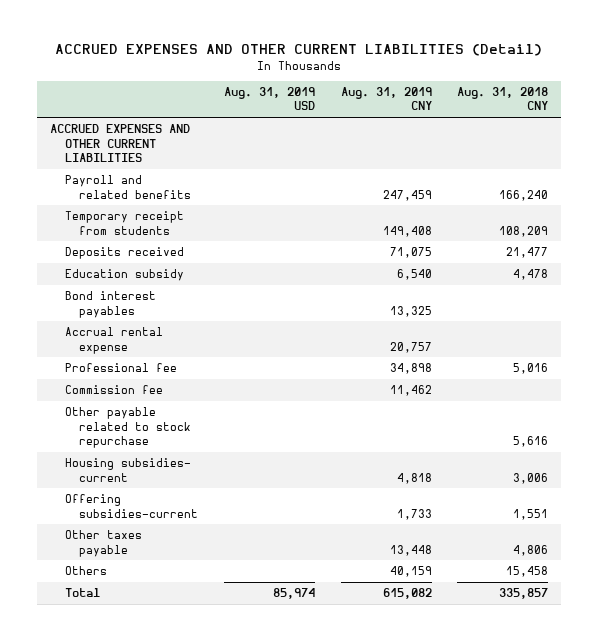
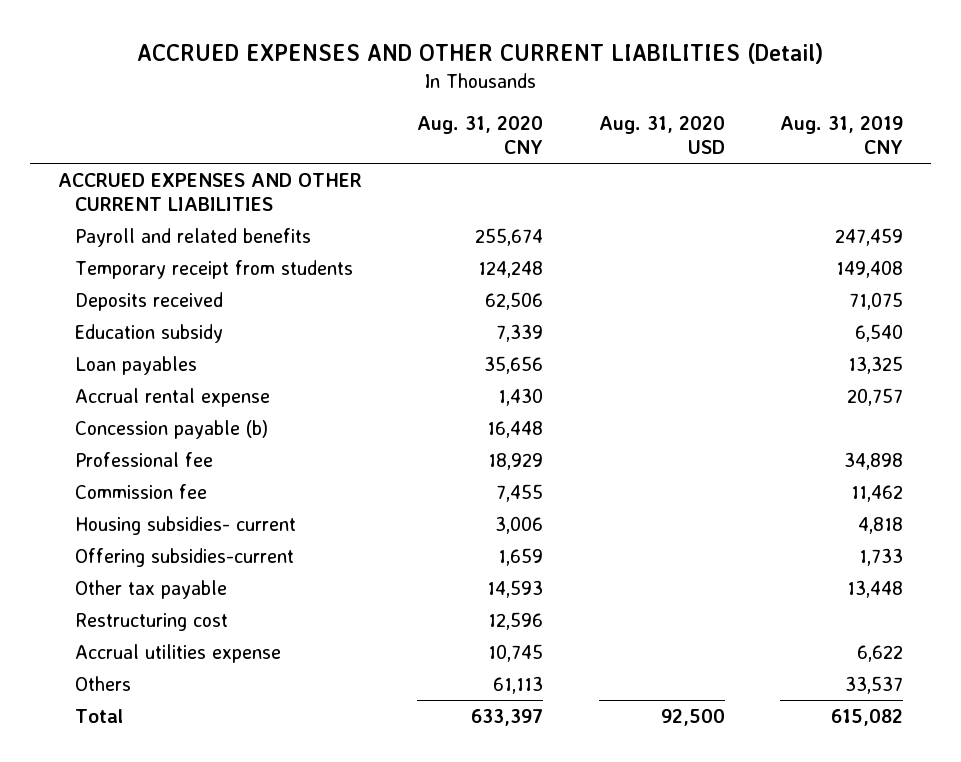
[223,87,315,111] Aug. 31, 2019 USD -> none
[457,87,549,111] Aug. 31, 2018 CNY -> none
none -> [417,115,544,155] Aug. 31, 2020 CNY
none -> [598,115,725,155] Aug. 31, 2020 USD
[64,291,156,318] Bond interest payables -> [75,355,198,375] Loan payables
none -> [75,419,269,439] Concession payable (b)
[64,407,191,448] Other payable related to stock repurchase -> none
[64,530,142,557] Other taxes payable -> [75,579,228,599] Other tax payable
none -> [75,612,229,631] Restructuring cost
none -> [75,643,282,663] Accrual utilities expense
[389,566,432,578] 40,159 -> [845,675,904,694] 33,537

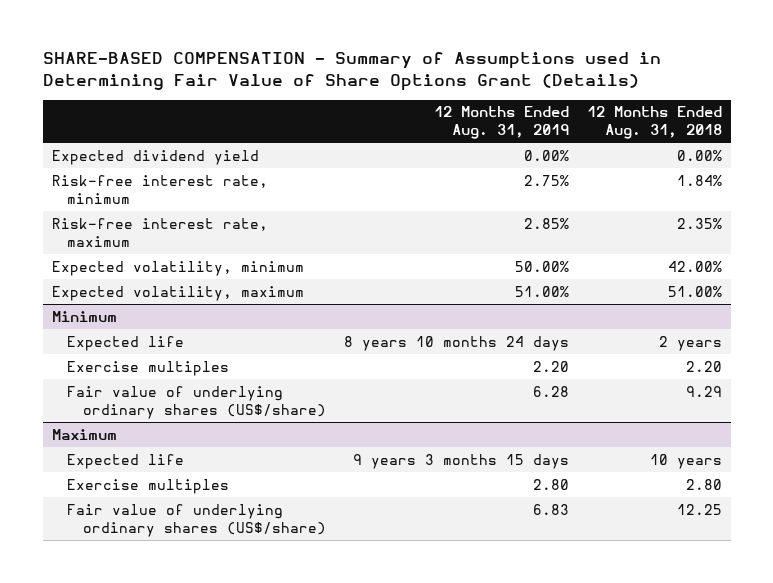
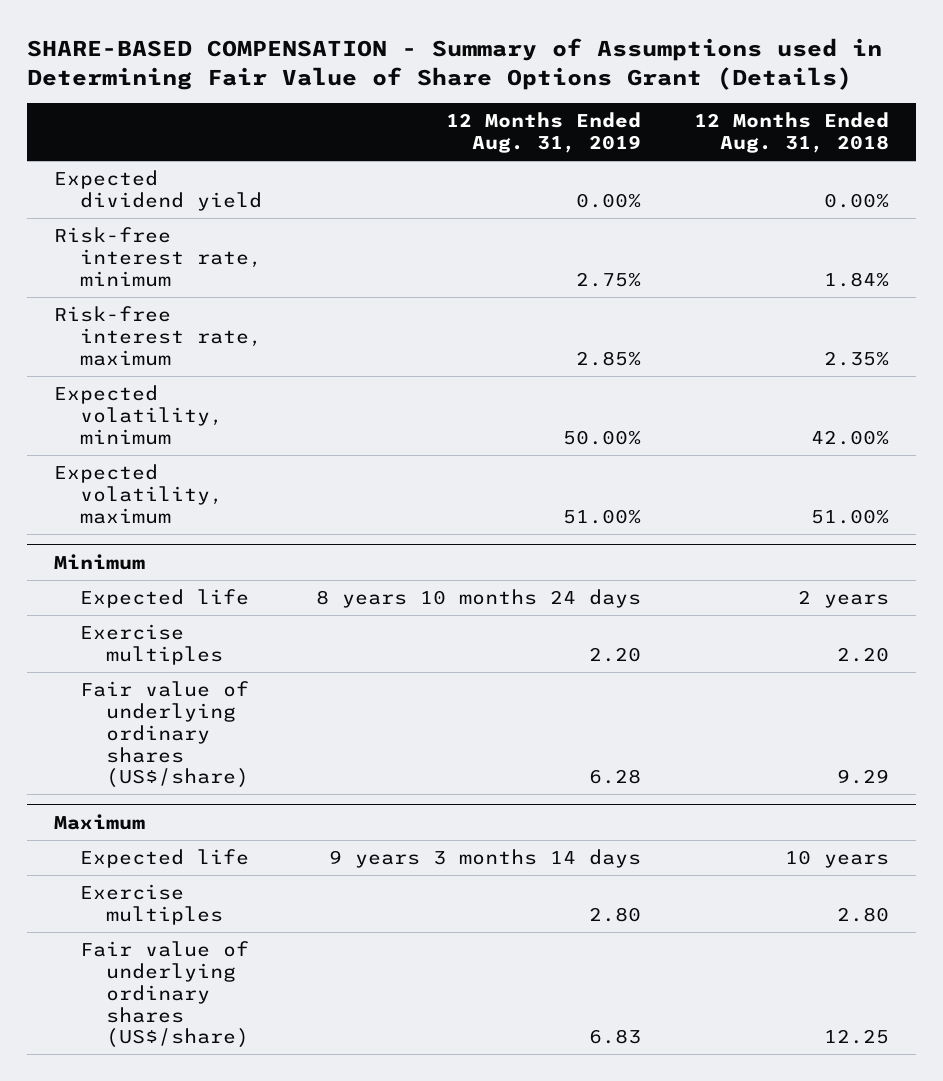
[352,453,569,469] 9 years 3 months 15 days -> [328,849,641,869] 9 years 3 months 14 days

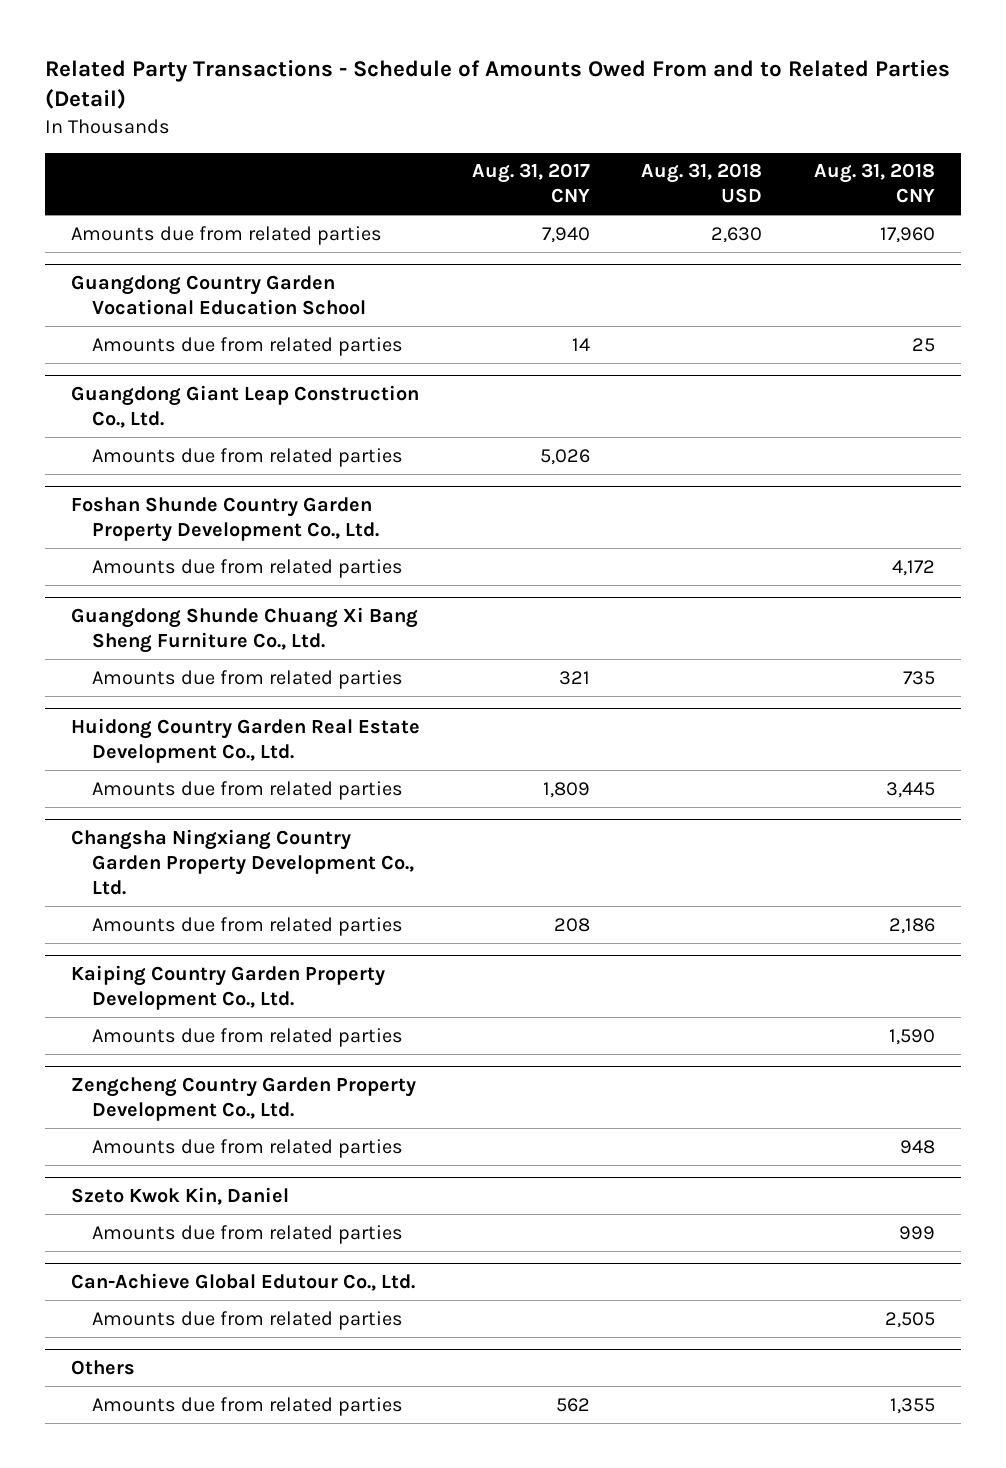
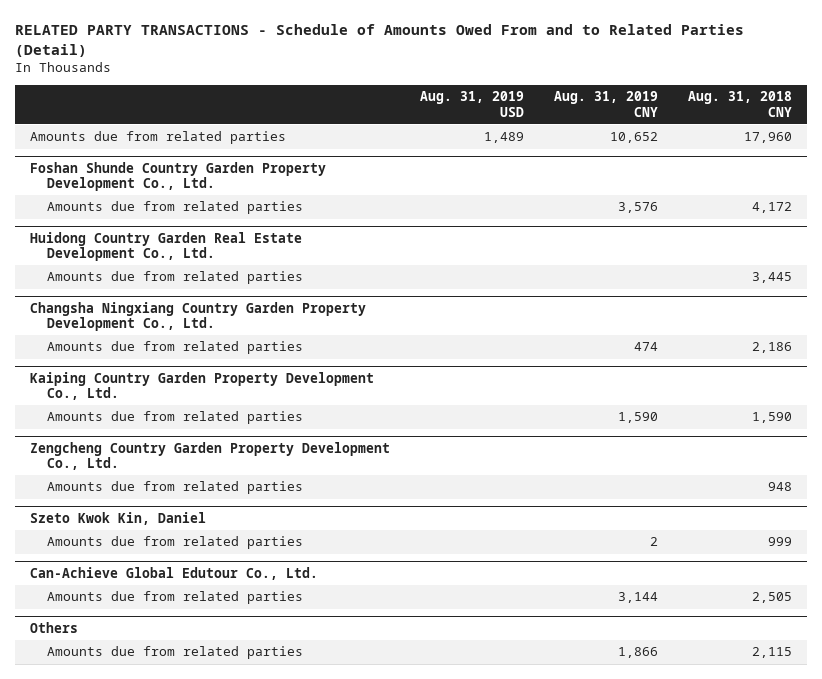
[44,59,950,110] Related Party Transactions - Schedule of Amounts Owed From and to Related Parties (Detail) -> [15,24,745,57] RELATED PARTY TRANSACTIONS - Schedule of Amounts Owed From and to Related Parties (Detail)
[471,163,590,204] Aug. 31, 2017 CNY -> none
[641,163,763,204] Aug. 31, 2018 USD -> none
none -> [420,91,525,117] Aug. 31, 2019 USD
none -> [554,91,659,117] Aug. 31, 2019 CNY
[70,275,367,315] Guangdong Country Garden Vocational Education School -> none
[92,336,404,356] Amounts due from related parties -> none
[70,385,419,428] Guangdong Giant Leap Construction Co., Ltd. -> none
[92,447,404,467] Amounts due from related parties -> none
[70,607,418,653] Guangdong Shunde Chuang Xi Bang Sheng Furniture Co., Ltd. -> none
[92,669,404,689] Amounts due from related parties -> none
[890,1397,936,1414] 1,355 -> [752,647,793,659] 2,115

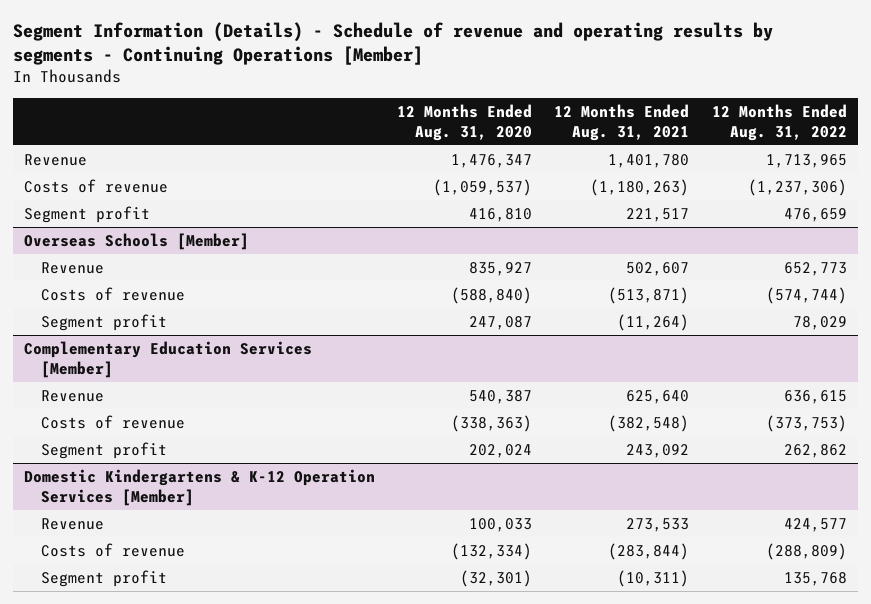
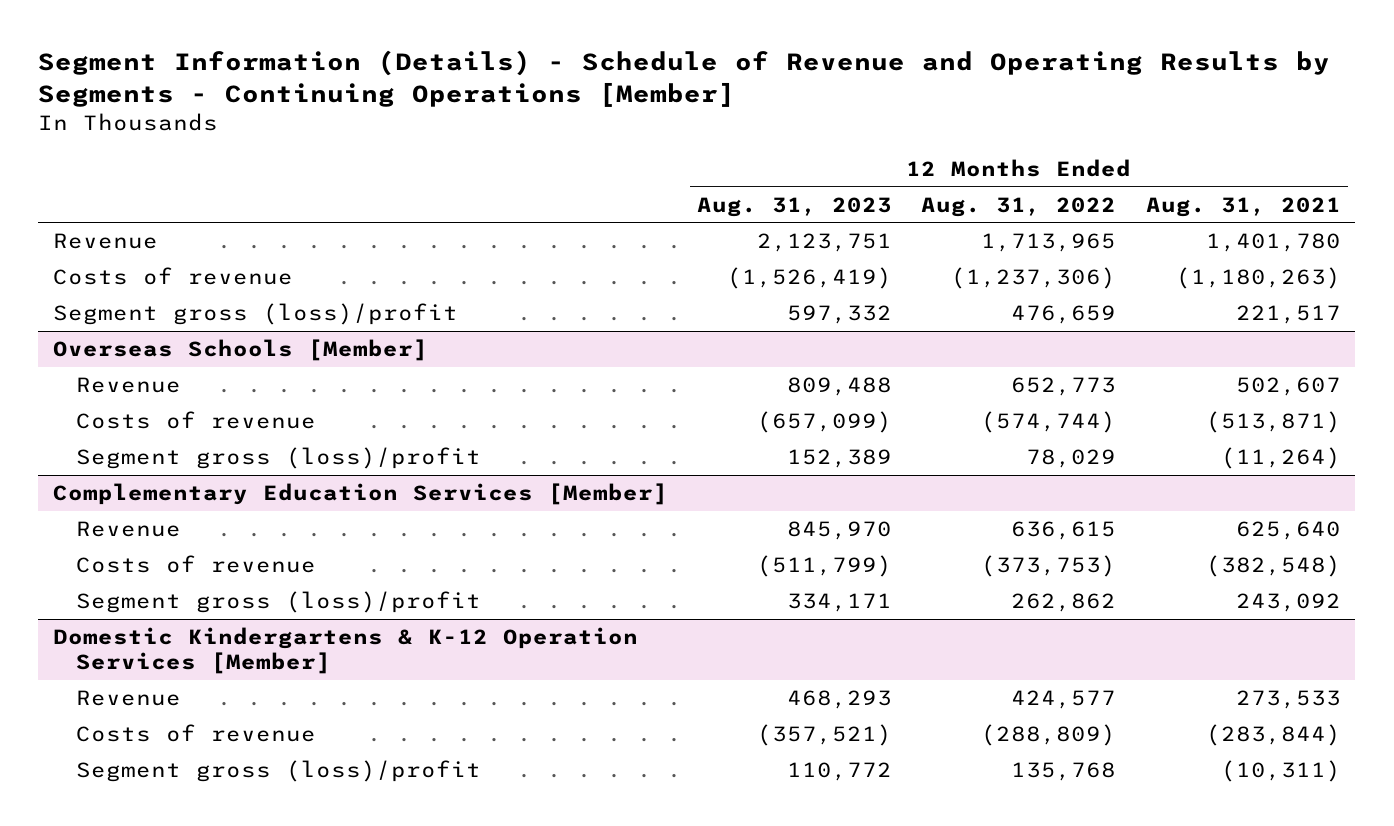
[12,22,773,66] Segment Information (Details) - Schedule of revenue and operating results by segments - Continuing Operations [Member] -> [38,50,1331,108] Segment Information (Details) - Schedule of Revenue and Operating Results by Segments - Continuing Operations [Member]
[397,103,533,141] 12 Months Ended Aug. 31, 2020 -> none
none -> [697,196,893,217] Aug. 31, 2023
[24,205,151,223] Segment profit -> [52,303,458,326] Segment gross (loss)/profit
[40,313,167,331] Segment profit -> [75,447,481,470] Segment gross (loss)/profit
[40,441,167,459] Segment profit -> [75,591,481,614] Segment gross (loss)/profit
[40,569,167,587] Segment profit -> [75,760,481,783] Segment gross (loss)/profit

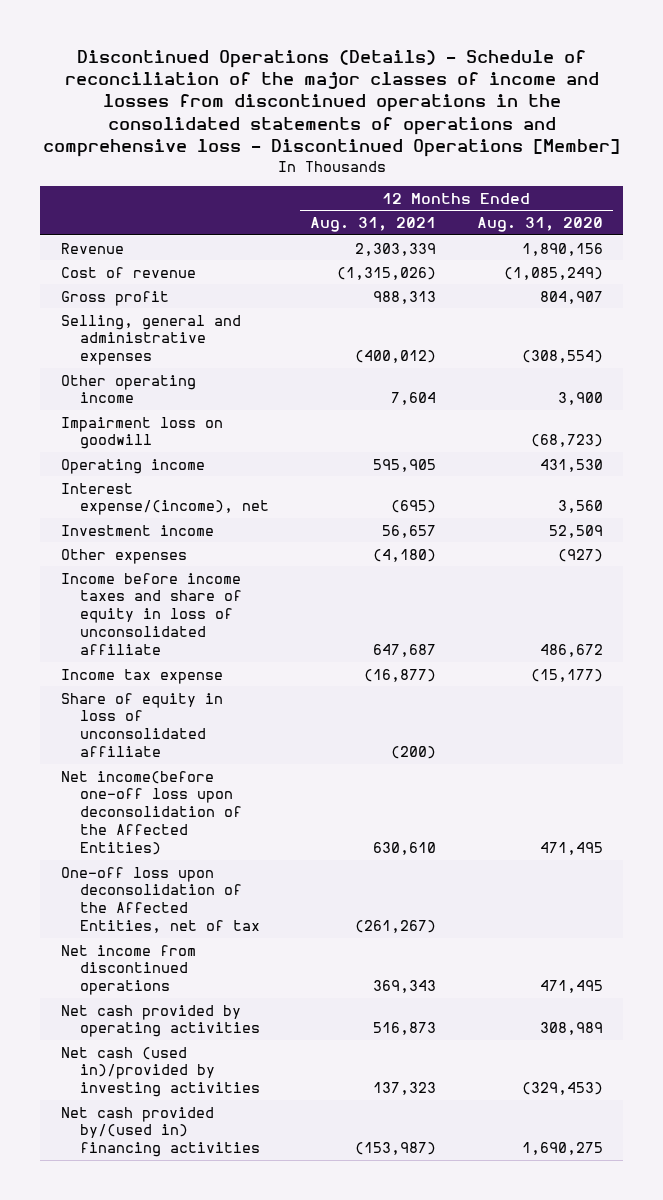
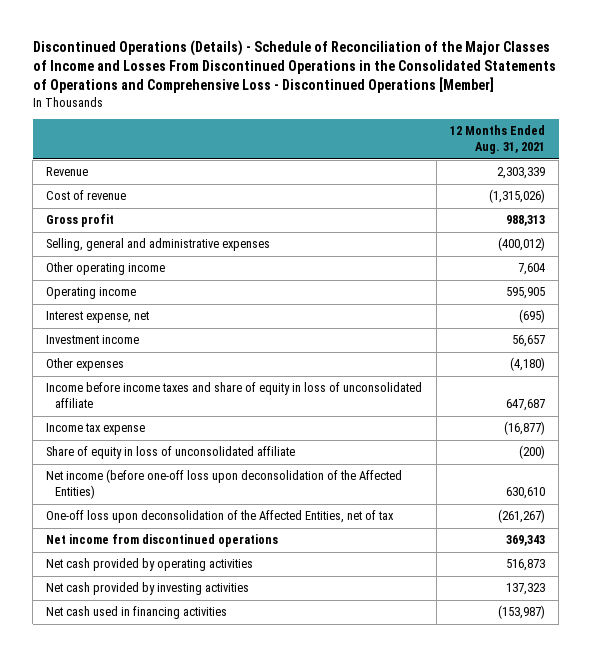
[42,49,620,158] Discontinued Operations (Details) - Schedule of reconciliation of the major classes of income and losses from discontinued operations in the consolidated statements of operations and comprehensive loss - Discontinued Operations [Member] -> [32,39,556,94] Discontinued Operations (Details) - Schedule of Reconciliation of the Major Classes of Income and Losses From Discontinued Operations in the Consolidated Statements of Operations and Comprehensive Loss - Discontinued Operations [Member]
[476,217,603,233] Aug. 31, 2020 -> none
[60,416,223,450] Impairment loss on goodwill -> none
[60,482,269,516] Interest expense/(income), net -> [46,311,150,324] Interest expense, net
[60,770,242,855] Net income(before one-off loss upon deconsolidation of the Affected Entities) -> [46,469,403,499] Net income (before one-off loss upon deconsolidation of the Affected Entities)
[60,1046,260,1098] Net cash (used in)/provided by investing activities -> [46,582,250,596] Net cash provided by investing activities
[60,1106,260,1158] Net cash provided by/(used in) financing activities -> [46,606,228,620] Net cash used in financing activities

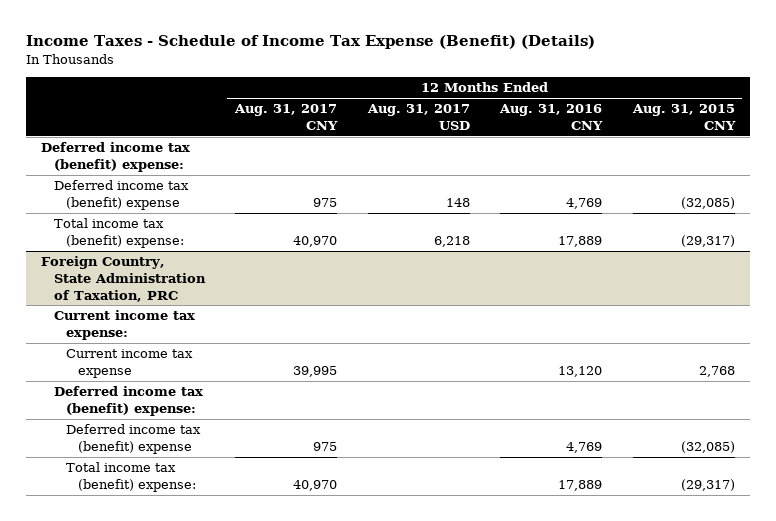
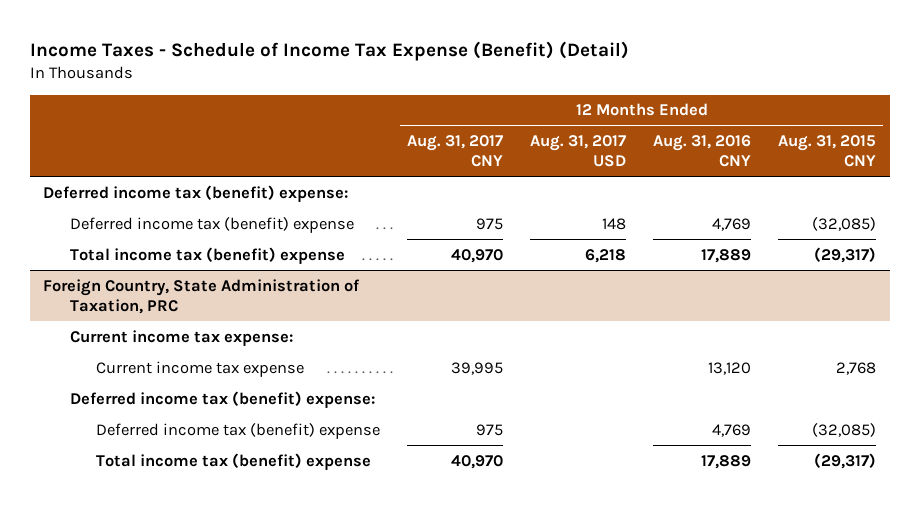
[26,35,596,50] Income Taxes - Schedule of Income Tax Expense (Benefit) (Details) -> [29,40,629,61] Income Taxes - Schedule of Income Tax Expense (Benefit) (Detail)
[53,218,184,248] Total income tax (benefit) expense: -> [69,246,345,264] Total income tax (benefit) expense
[65,462,197,492] Total income tax (benefit) expense: -> [95,452,371,470] Total income tax (benefit) expense

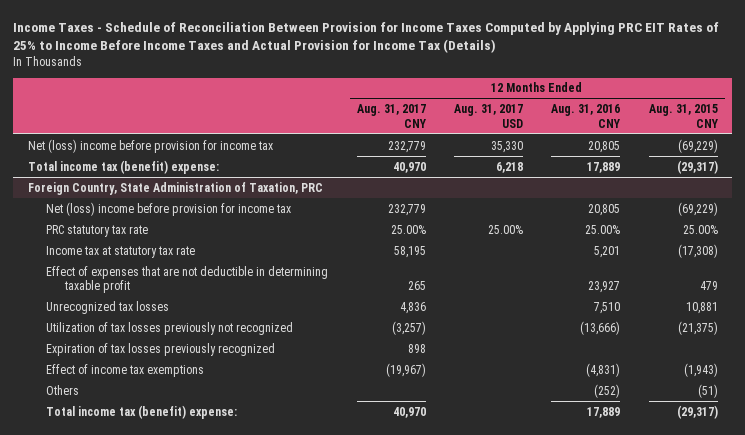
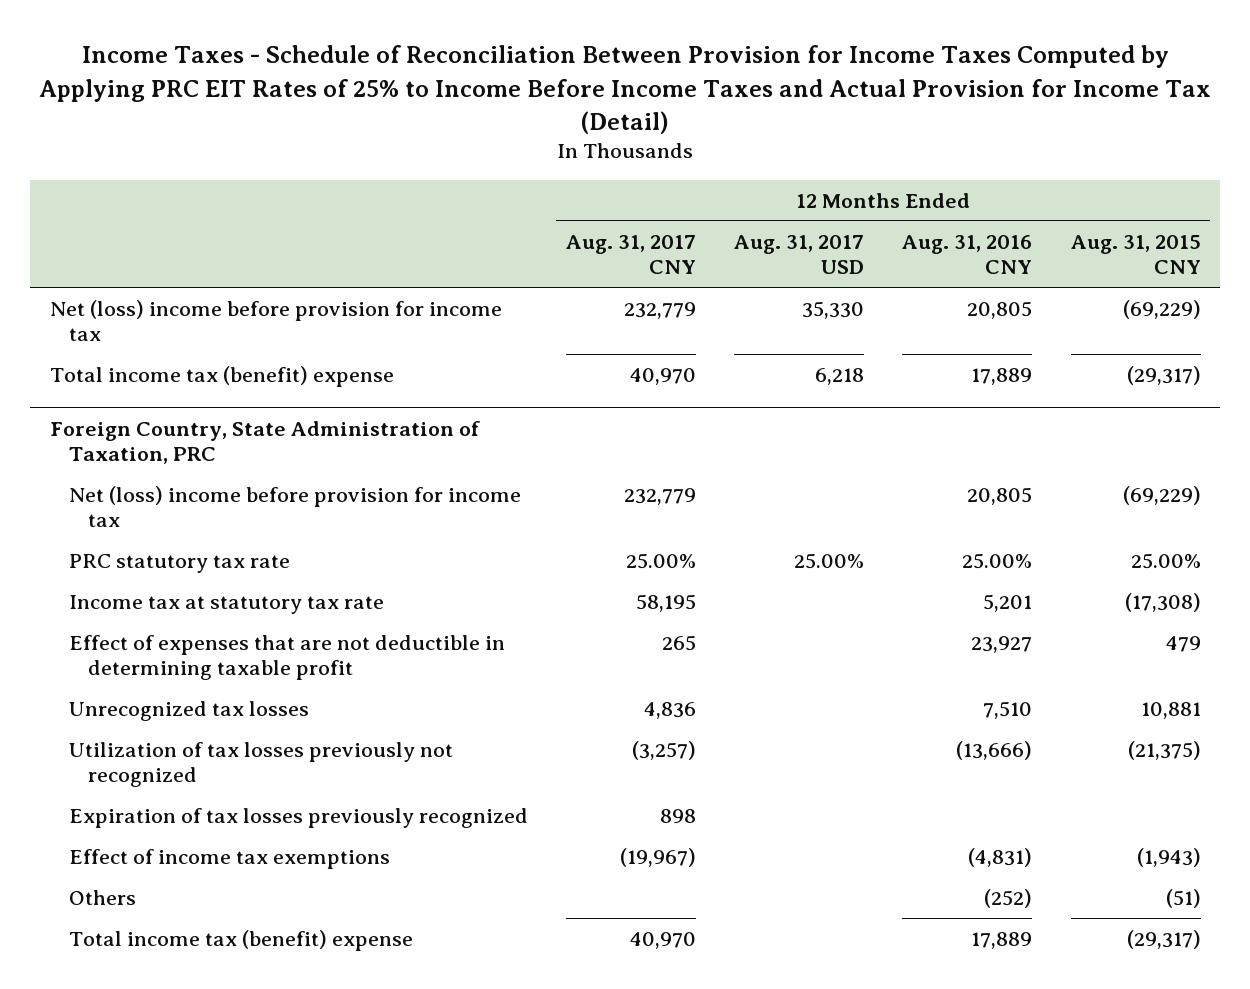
[13,21,720,53] Income Taxes - Schedule of Reconciliation Between Provision for Income Taxes Computed by Applying PRC EIT Rates of 25% to Income Before Income Taxes and Actual Provision for Income Tax (Details) -> [39,45,1212,134] Income Taxes - Schedule of Reconciliation Between Provision for Income Taxes Computed by Applying PRC EIT Rates of 25% to Income Before Income Taxes and Actual Provision for Income Tax (Detail)
[27,159,219,174] Total income tax (benefit) expense: -> [49,365,394,387] Total income tax (benefit) expense
[46,404,238,419] Total income tax (benefit) expense: -> [68,929,413,951] Total income tax (benefit) expense

